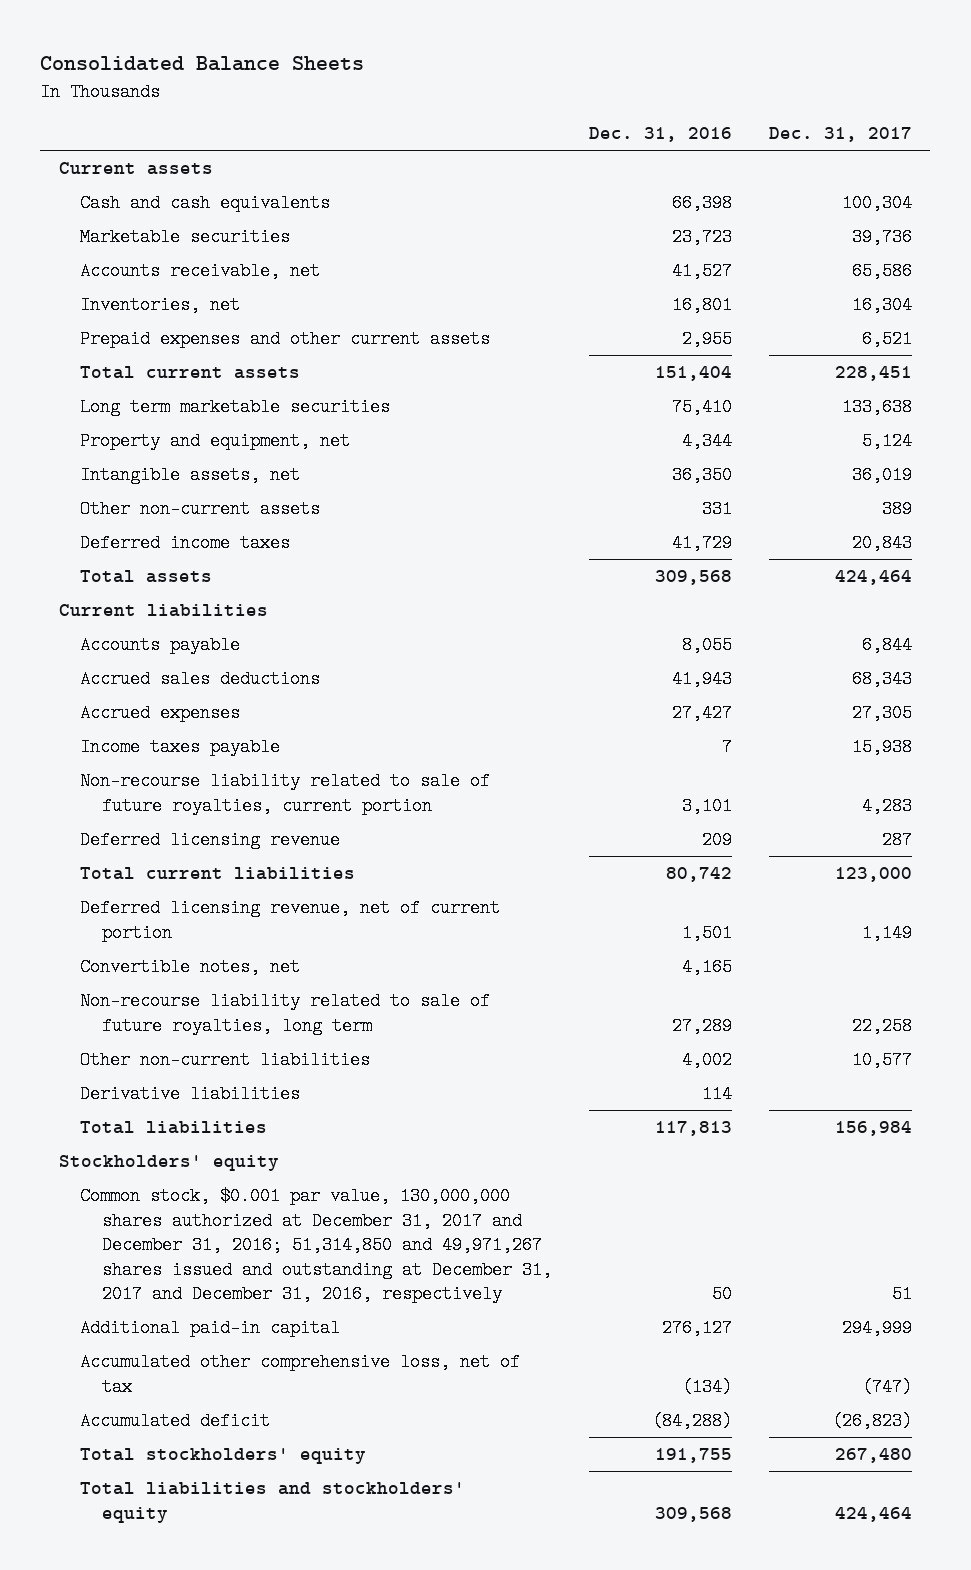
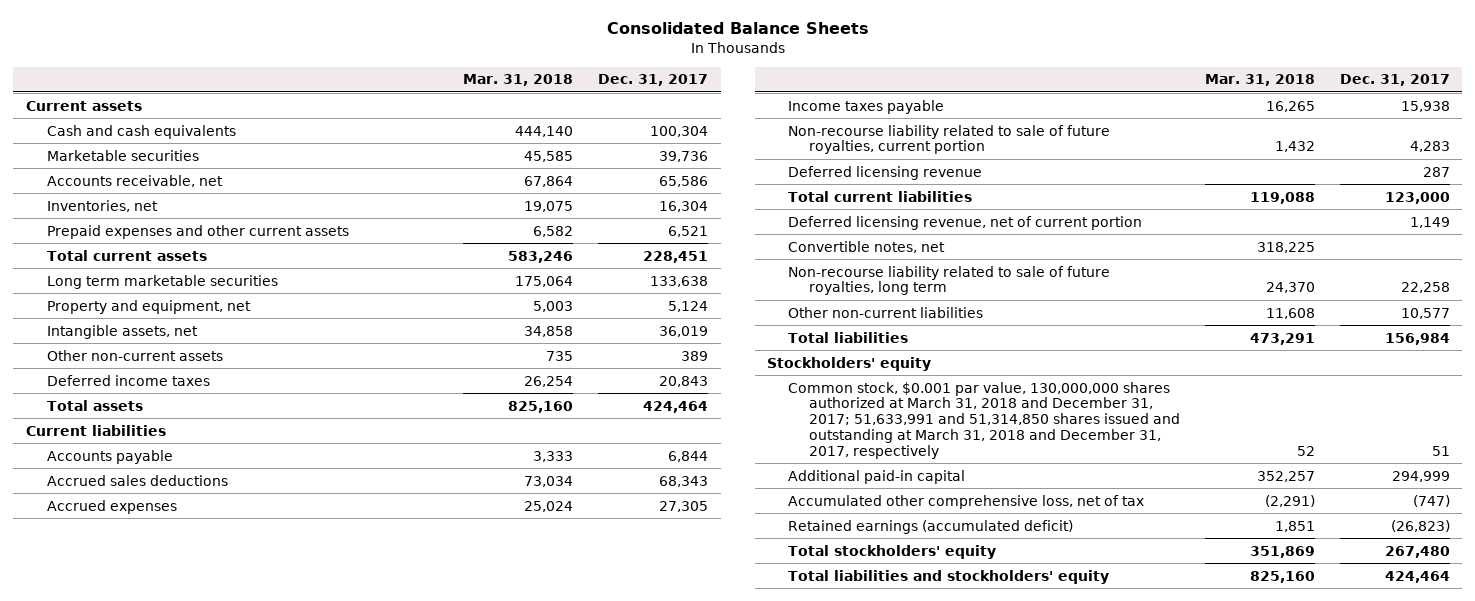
[589,127,733,143] Dec. 31, 2016 -> none
none -> [463,74,574,87] Mar. 31, 2018
[80,1085,301,1104] Derivative liabilities -> none
[80,1187,553,1304] Common stock, $0.001 par value, 130,000,000 shares authorized at December 31, 2017 and December 31, 2016; 51,314,850 and 49,971,267 shares issued and outstanding at December 31, 2017 and December 31, 2016, respectively -> [788,381,1181,459] Common stock, $0.001 par value, 130,000,000 shares authorized at March 31, 2018 and December 31, 2017; 51,633,991 and 51,314,850 shares issued and outstanding at March 31, 2018 and December 31, 2017, respectively
[80,1412,271,1431] Accumulated deficit -> [788,519,1074,534] Retained earnings (accumulated deficit)

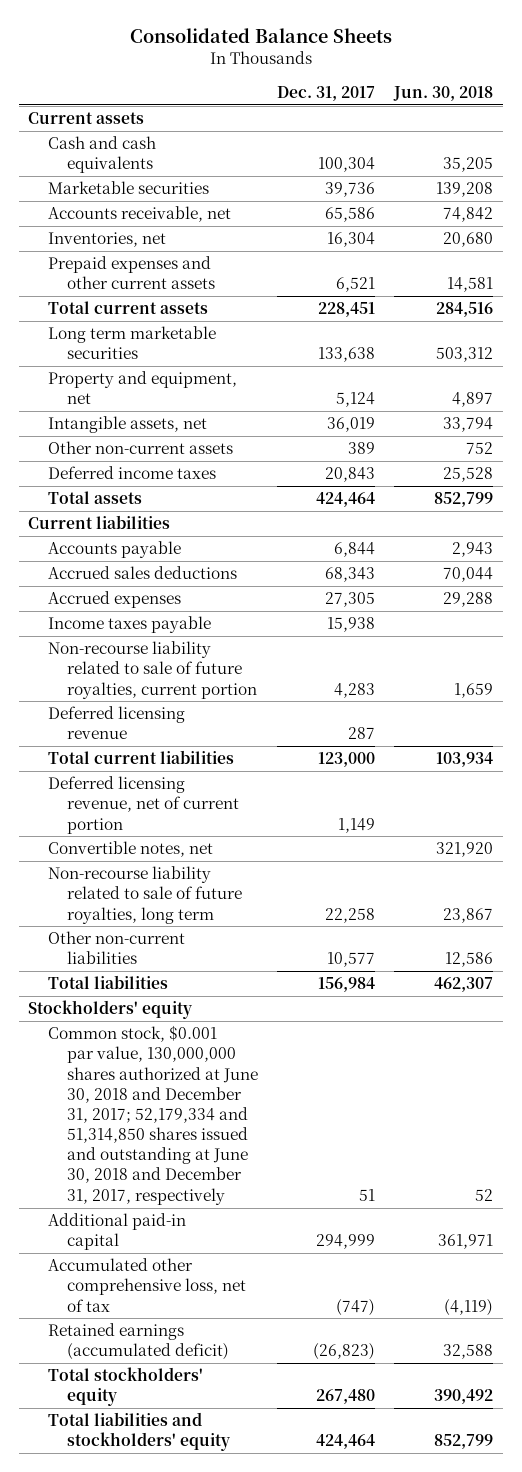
[463,74,574,87] Mar. 31, 2018 -> none
none -> [393,85,494,101] Jun. 30, 2018
[788,381,1181,459] Common stock, $0.001 par value, 130,000,000 shares authorized at March 31, 2018 and December 31, 2017; 51,633,991 and 51,314,850 shares issued and outstanding at March 31, 2018 and December 31, 2017, respectively -> [47,1025,259,1205] Common stock, $0.001 par value, 130,000,000 shares authorized at June 30, 2018 and December 31, 2017; 52,179,334 and 51,314,850 shares issued and outstanding at June 30, 2018 and December 31, 2017, respectively

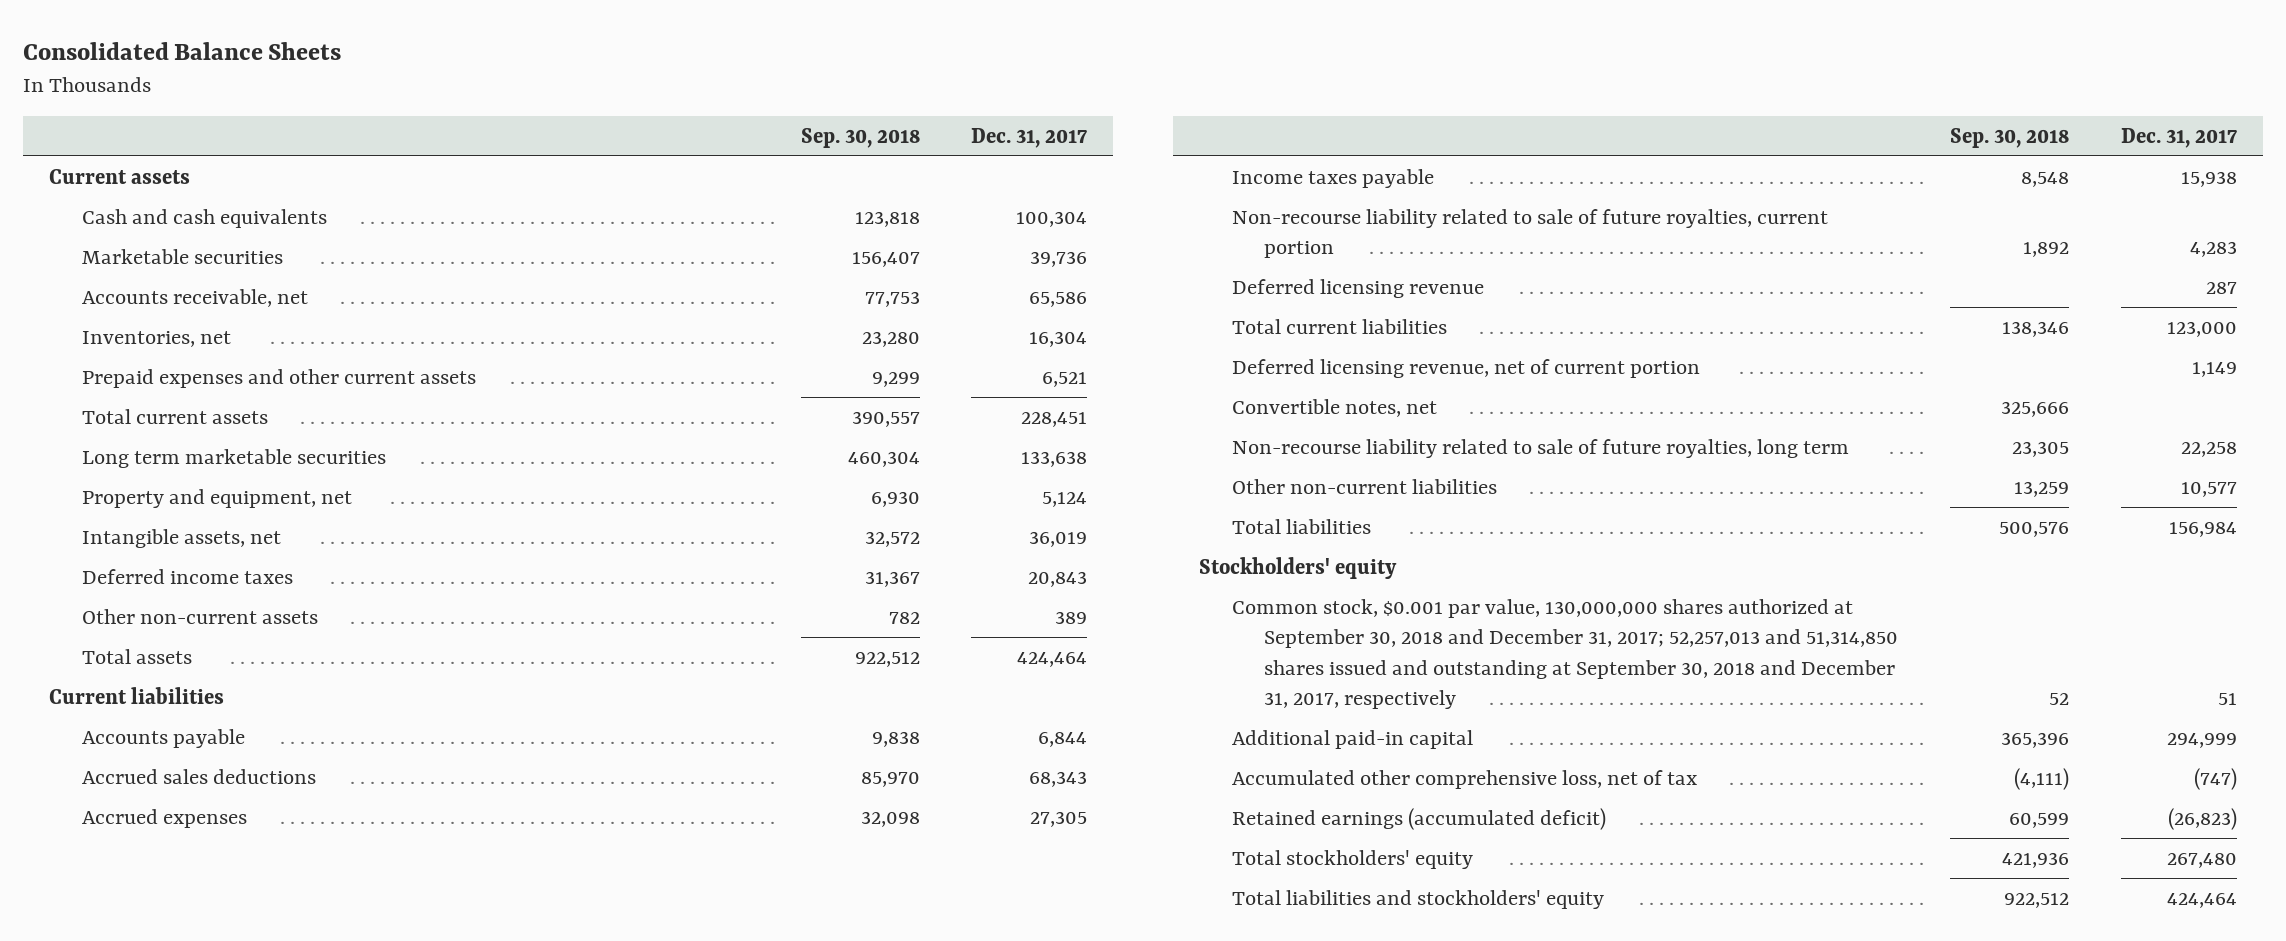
[393,85,494,101] Jun. 30, 2018 -> none
none -> [800,127,920,148] Sep. 30, 2018
[47,441,233,455] Other non-current assets -> [81,608,318,624] Other non-current assets
[47,1025,259,1205] Common stock, $0.001 par value, 130,000,000 shares authorized at June 30, 2018 and December 31, 2017; 52,179,334 and 51,314,850 shares issued and outstanding at June 30, 2018 and December 31, 2017, respectively -> [1231,598,1899,710] Common stock, $0.001 par value, 130,000,000 shares authorized at September 30, 2018 and December 31, 2017; 52,257,013 and 51,314,850 shares issued and outstanding at September 30, 2018 and December 31, 2017, respectively

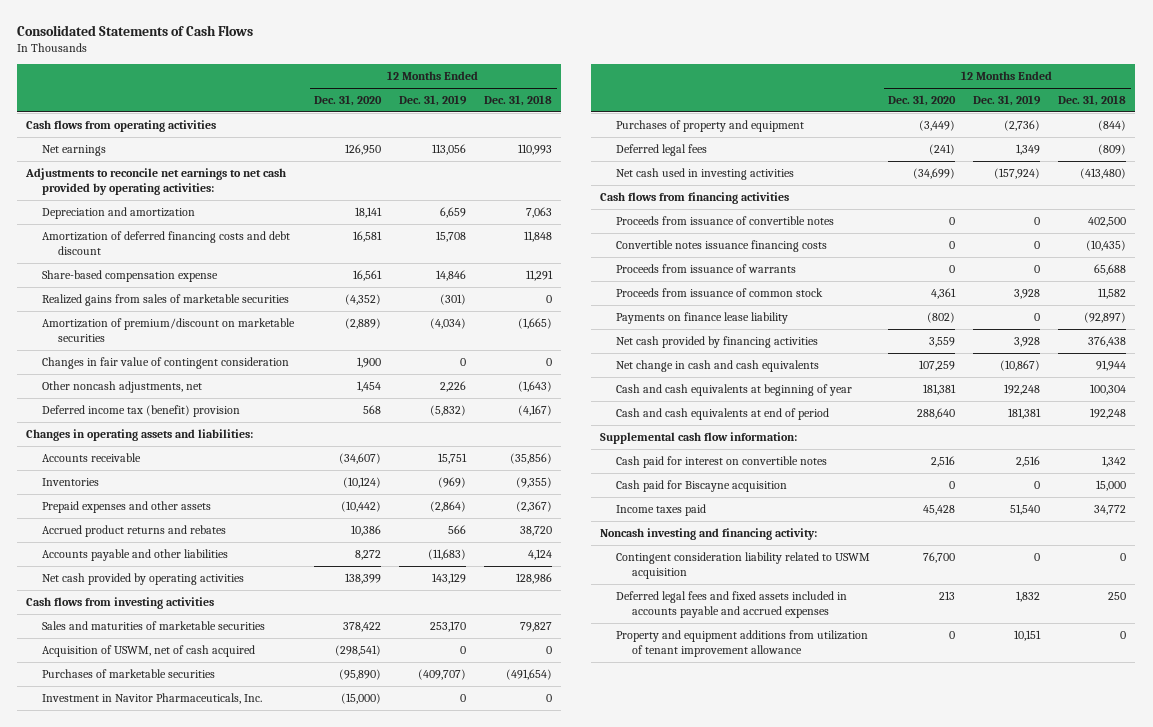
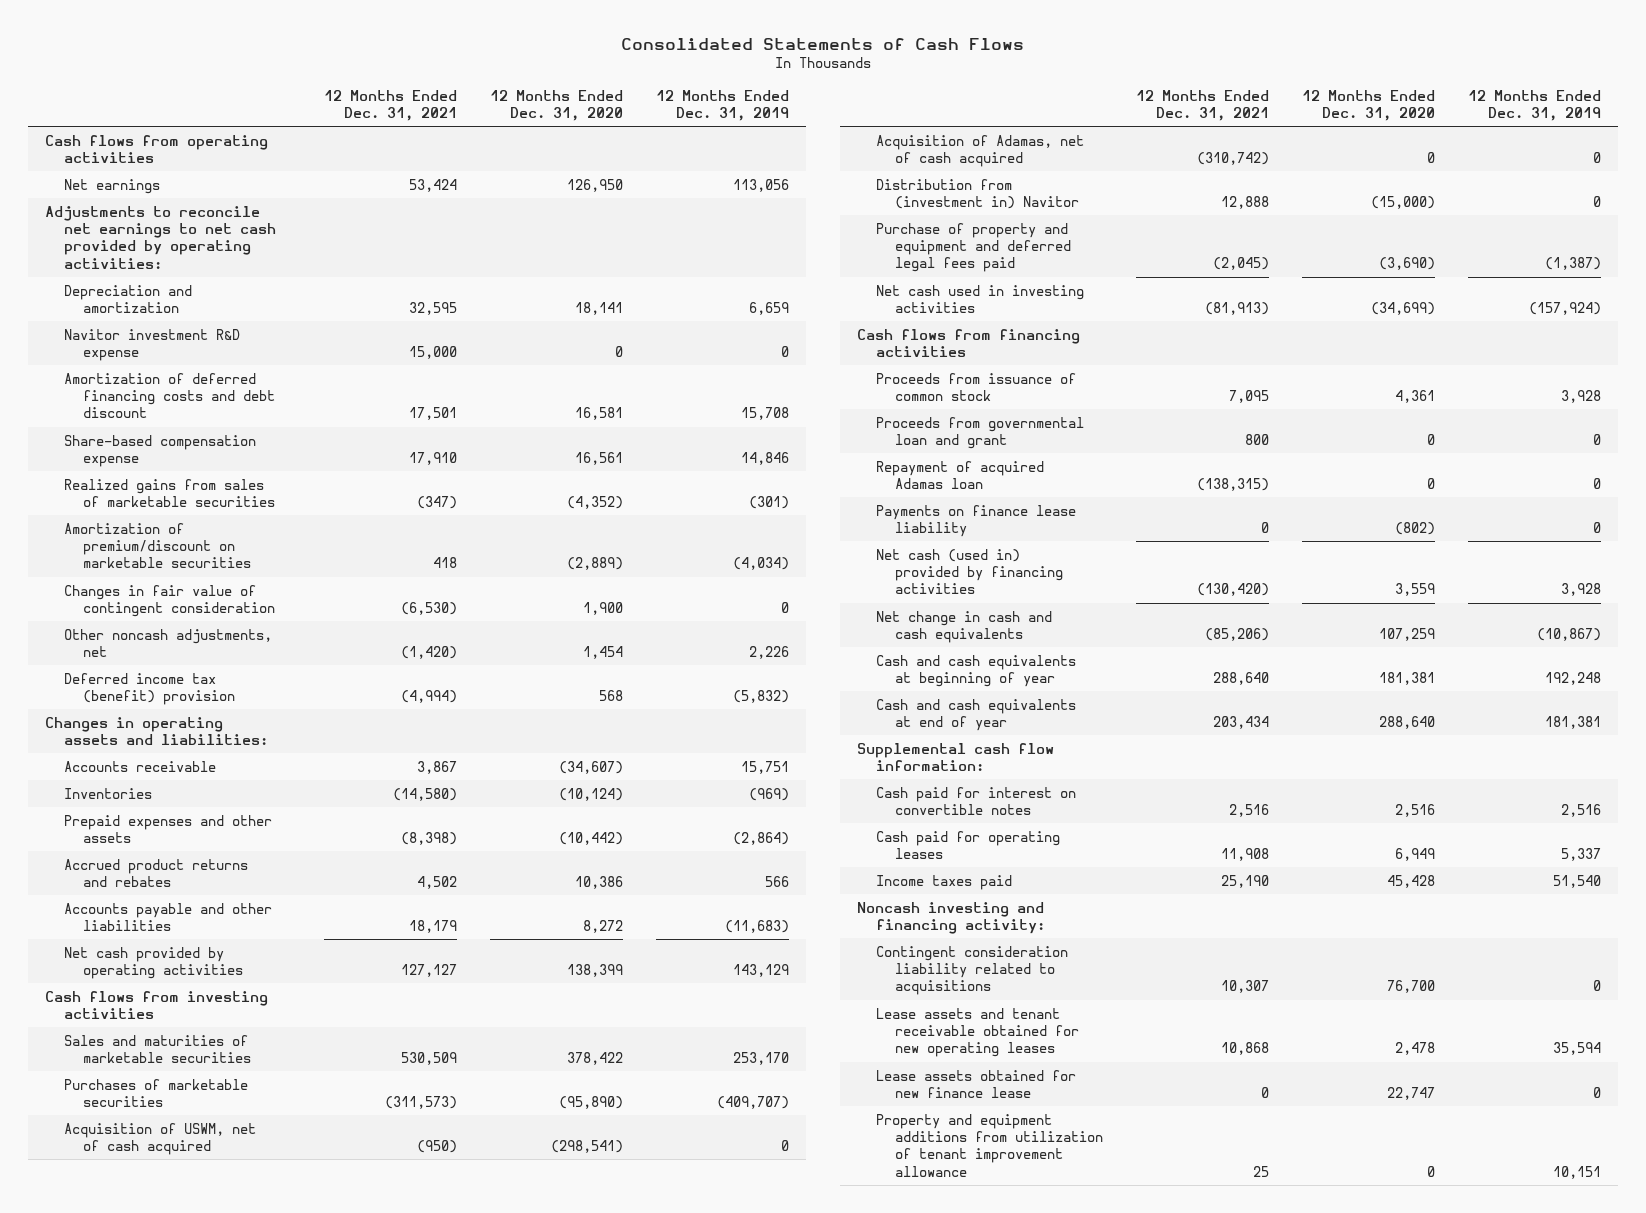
[484,95,553,107] Dec. 31, 2018 -> none
none -> [324,89,458,121] 12 Months Ended Dec. 31, 2021
none -> [63,328,240,362] Navitor investment R&D expense
[42,692,263,704] Investment in Navitor Pharmaceuticals, Inc. -> none
[616,119,805,132] Purchases of property and equipment -> none
[616,143,708,156] Deferred legal fees -> none
[42,644,256,657] Acquisition of USWM, net of cash acquired -> [63,1122,256,1156] Acquisition of USWM, net of cash acquired
none -> [875,134,1084,168] Acquisition of Adamas, net of cash acquired
none -> [875,178,1079,210] Distribution from (investment in) Navitor
none -> [875,222,1071,273] Purchase of property and equipment and deferred legal fees paid
[616,215,835,225] Proceeds from issuance of convertible notes -> none
[616,239,828,252] Convertible notes issuance financing costs -> none
[616,263,797,273] Proceeds from issuance of warrants -> none
none -> [875,416,1084,450] Proceeds from governmental loan and grant
none -> [875,460,1044,490] Repayment of acquired Adamas loan
[616,335,819,348] Net cash provided by financing activities -> [875,548,1063,595] Net cash (used in) provided by financing activities
[616,407,830,420] Cash and cash equivalents at end of period -> [875,698,1076,732] Cash and cash equivalents at end of year
[616,479,788,492] Cash paid for Biscayne acquisition -> none
none -> [875,830,1060,860] Cash paid for operating leases
[616,590,848,619] Deferred legal fees and fixed assets included in accounts payable and accrued expenses -> none
[616,551,871,580] Contingent consideration liability related to USWM acquisition -> [875,945,1068,996] Contingent consideration liability related to acquisitions
none -> [875,1007,1079,1058] Lease assets and tenant receivable obtained for new operating leases
none -> [875,1069,1076,1099] Lease assets obtained for new finance lease

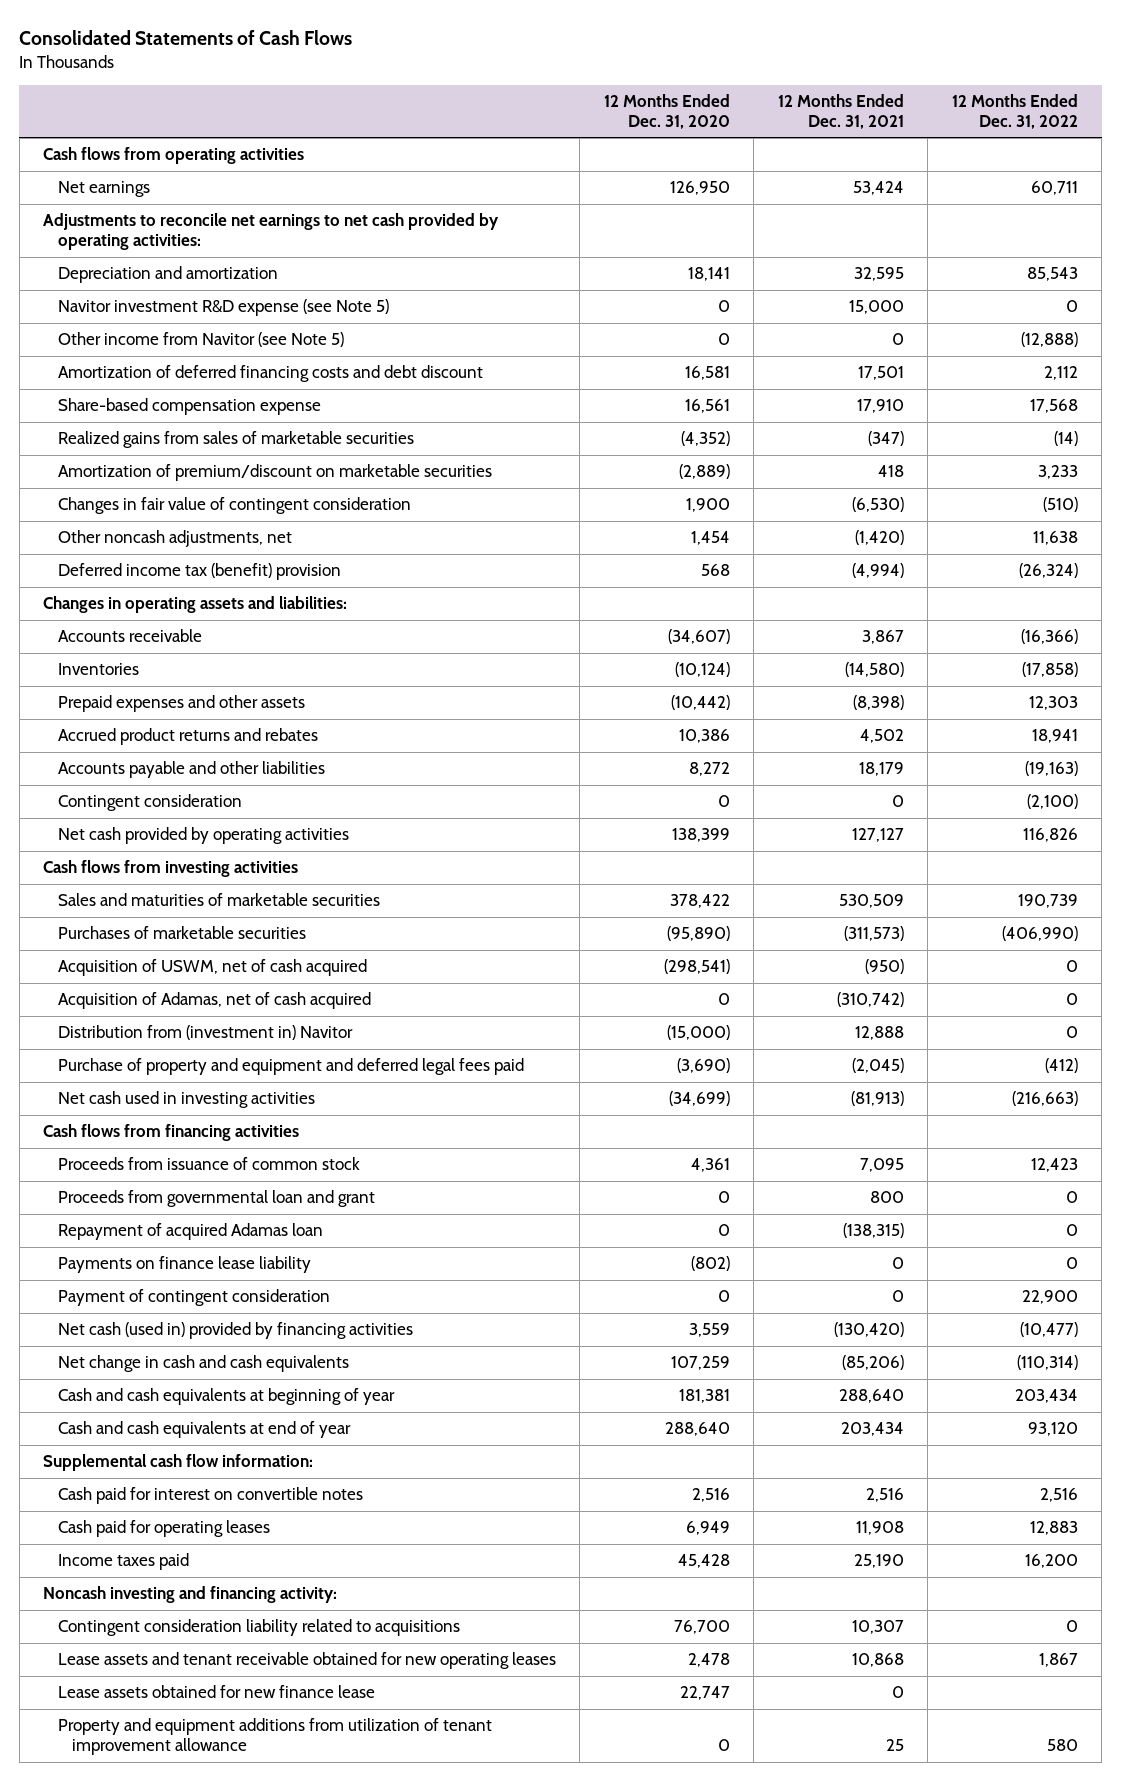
[656,89,790,121] 12 Months Ended Dec. 31, 2019 -> none
none -> [951,93,1078,129] 12 Months Ended Dec. 31, 2022
[63,328,240,362] Navitor investment R&D expense -> [57,299,389,317] Navitor investment R&D expense (see Note 5)
none -> [57,332,344,348] Other income from Navitor (see Note 5)
none -> [57,794,242,812] Contingent consideration
none -> [57,1289,330,1307] Payment of contingent consideration

